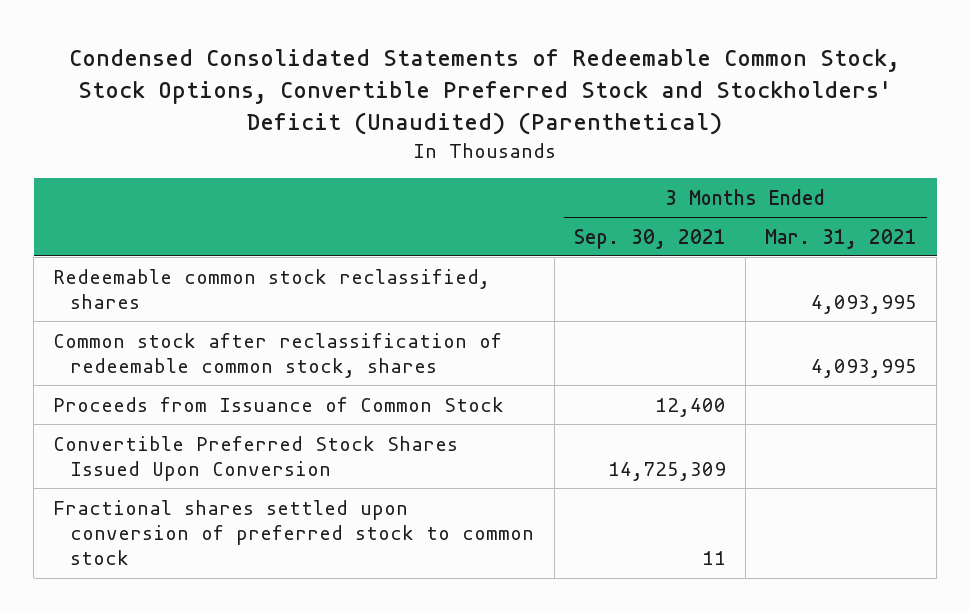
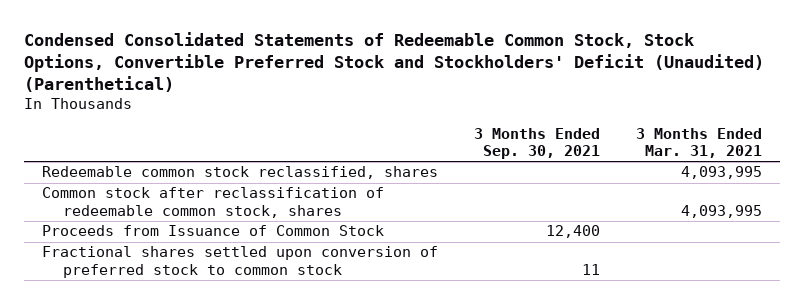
[53,435,459,481] Convertible Preferred Stock Shares Issued Upon Conversion -> none

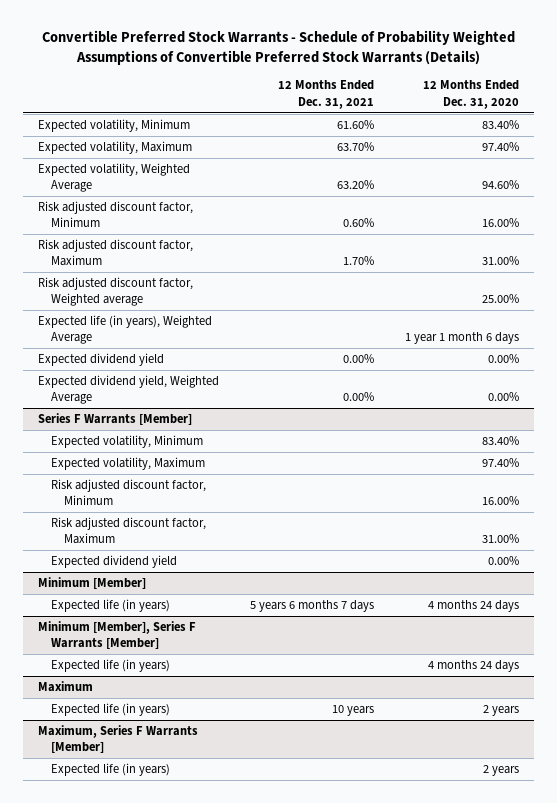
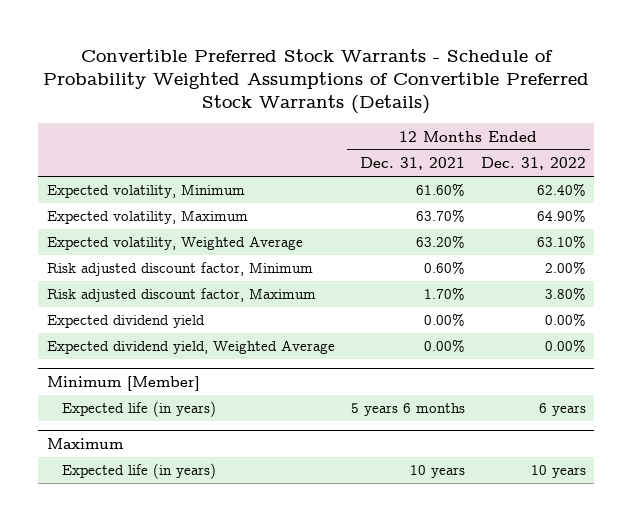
[422,80,519,109] 12 Months Ended Dec. 31, 2020 -> none
none -> [480,157,586,171] Dec. 31, 2022
[38,277,194,307] Risk adjusted discount factor, Weighted average -> none
[38,315,213,345] Expected life (in years), Weighted Average -> none
[38,413,193,426] Series F Warrants [Member] -> none
[51,435,204,449] Expected volatility, Minimum -> none
[51,457,206,471] Expected volatility, Maximum -> none
[51,479,207,506] Risk adjusted discount factor, Minimum -> none
[51,517,207,545] Risk adjusted discount factor, Maximum -> none
[51,555,178,569] Expected dividend yield -> none
[38,621,197,650] Minimum [Member], Series F Warrants [Member] -> none
[51,659,171,673] Expected life (in years) -> none
[250,600,375,613] 5 years 6 months 7 days -> [350,403,465,417] 5 years 6 months
[38,725,199,754] Maximum, Series F Warrants [Member] -> none
[51,763,171,777] Expected life (in years) -> none

